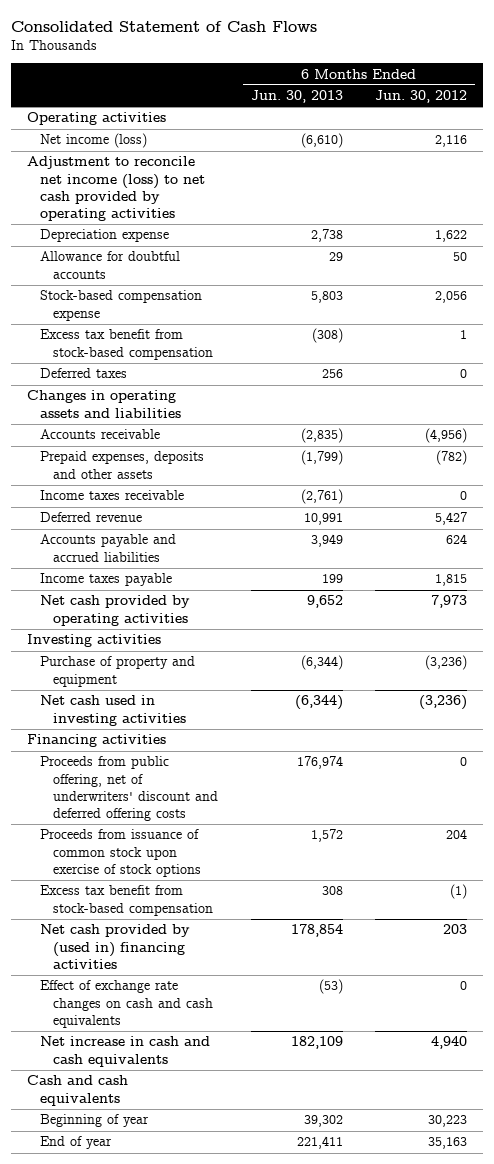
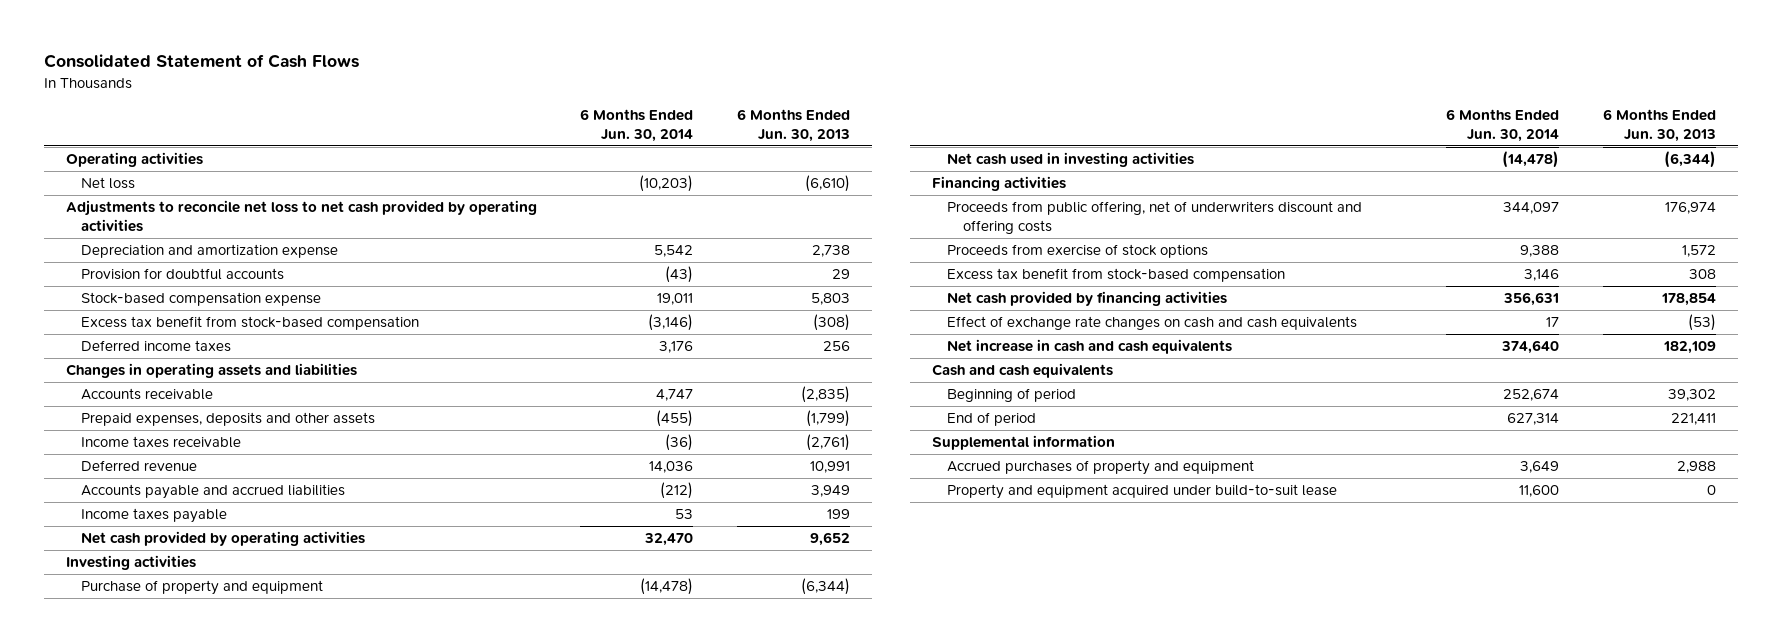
[374,90,467,104] Jun. 30, 2012 -> none
none -> [580,109,694,142] 6 Months Ended Jun. 30, 2014
[40,133,148,149] Net income (loss) -> [81,177,136,190] Net loss
[26,156,206,221] Adjustment to reconcile net income (loss) to net cash provided by operating activities -> [65,200,537,232] Adjustments to reconcile net loss to net cash provided by operating activities
[40,229,170,243] Depreciation expense -> [81,244,339,259] Depreciation and amortization expense
[40,251,181,279] Allowance for doubtful accounts -> [81,268,285,281] Provision for doubtful accounts
[40,368,128,379] Deferred taxes -> [81,340,232,353] Deferred income taxes
[40,756,219,821] Proceeds from public offering, net of underwriters' discount and deferred offering costs -> [947,201,1363,234] Proceeds from public offering, net of underwriters discount and offering costs
[40,829,202,877] Proceeds from issuance of common stock upon exercise of stock options -> [947,244,1209,259] Proceeds from exercise of stock options
[40,924,191,969] Net cash provided by (used in) financing activities -> [947,291,1228,307] Net cash provided by financing activities
[40,1114,150,1128] Beginning of year -> [947,388,1077,403] Beginning of period
[40,1136,113,1150] End of year -> [947,412,1037,427] End of period
none -> [931,435,1115,451] Supplemental information
none -> [947,460,1255,476] Accrued purchases of property and equipment
none -> [947,484,1338,500] Property and equipment acquired under build-to-suit lease

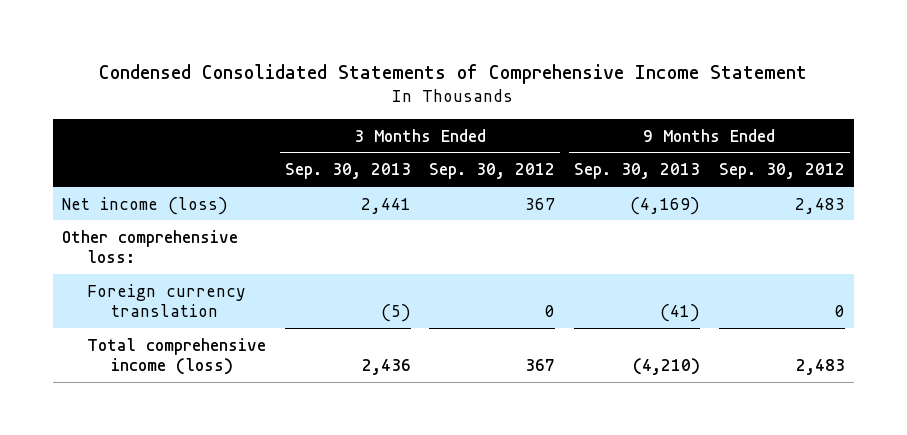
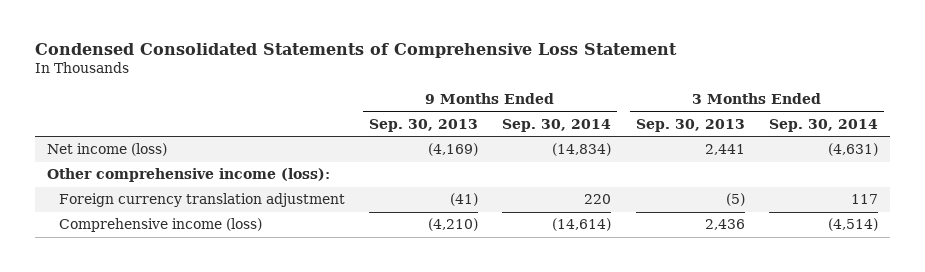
[99,64,808,85] Condensed Consolidated Statements of Comprehensive Income Statement -> [34,43,677,59] Condensed Consolidated Statements of Comprehensive Loss Statement
[429,163,556,180] Sep. 30, 2012 -> none
[718,163,845,180] Sep. 30, 2012 -> none
none -> [502,118,612,132] Sep. 30, 2014
none -> [769,118,879,132] Sep. 30, 2014
[62,229,239,263] Other comprehensive loss: -> [46,168,330,183] Other comprehensive income (loss):
[86,283,246,317] Foreign currency translation -> [58,193,345,208] Foreign currency translation adjustment
[86,337,266,375] Total comprehensive income (loss) -> [58,218,262,233] Comprehensive income (loss)

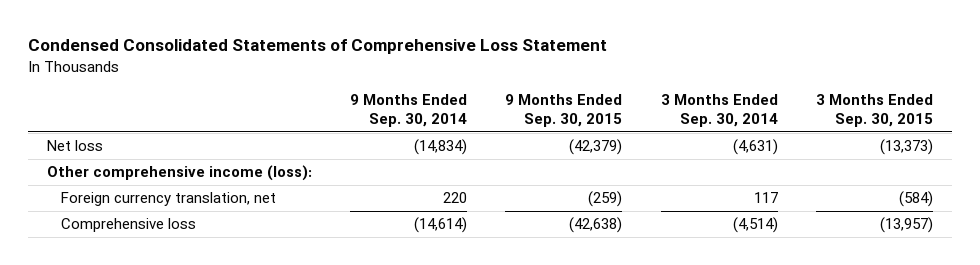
[369,118,479,132] Sep. 30, 2013 -> none
[635,118,745,132] Sep. 30, 2013 -> none
none -> [505,93,623,128] 9 Months Ended Sep. 30, 2015
none -> [815,93,933,128] 3 Months Ended Sep. 30, 2015
[46,143,167,157] Net income (loss) -> [47,140,104,152] Net loss
[58,193,345,208] Foreign currency translation adjustment -> [60,192,276,207] Foreign currency translation, net
[58,218,262,233] Comprehensive income (loss) -> [60,218,196,233] Comprehensive loss

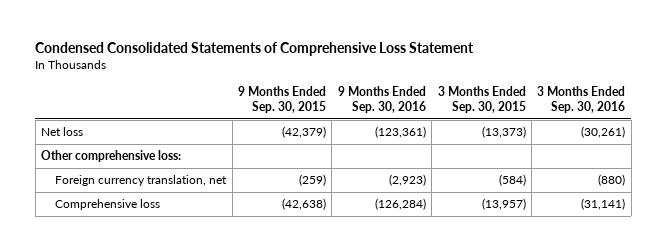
[350,93,468,128] 9 Months Ended Sep. 30, 2014 -> none
[660,93,778,128] 3 Months Ended Sep. 30, 2014 -> none
none -> [337,86,426,114] 9 Months Ended Sep. 30, 2016
none -> [537,86,626,114] 3 Months Ended Sep. 30, 2016
[47,165,313,182] Other comprehensive income (loss): -> [41,149,182,162] Other comprehensive loss:

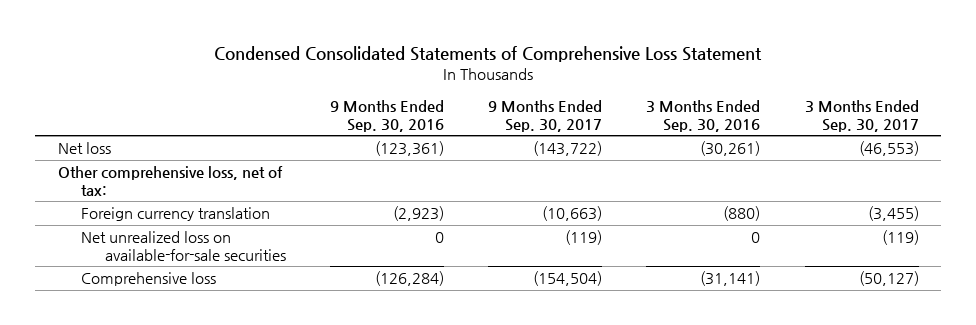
[238,86,327,114] 9 Months Ended Sep. 30, 2015 -> none
[437,86,526,114] 3 Months Ended Sep. 30, 2015 -> none
none -> [488,100,603,132] 9 Months Ended Sep. 30, 2017
none -> [804,100,919,132] 3 Months Ended Sep. 30, 2017
[41,149,182,162] Other comprehensive loss: -> [57,166,283,196] Other comprehensive loss, net of tax:
[55,174,228,186] Foreign currency translation, net -> [81,207,271,222] Foreign currency translation
none -> [81,231,286,261] Net unrealized loss on available-for-sale securities

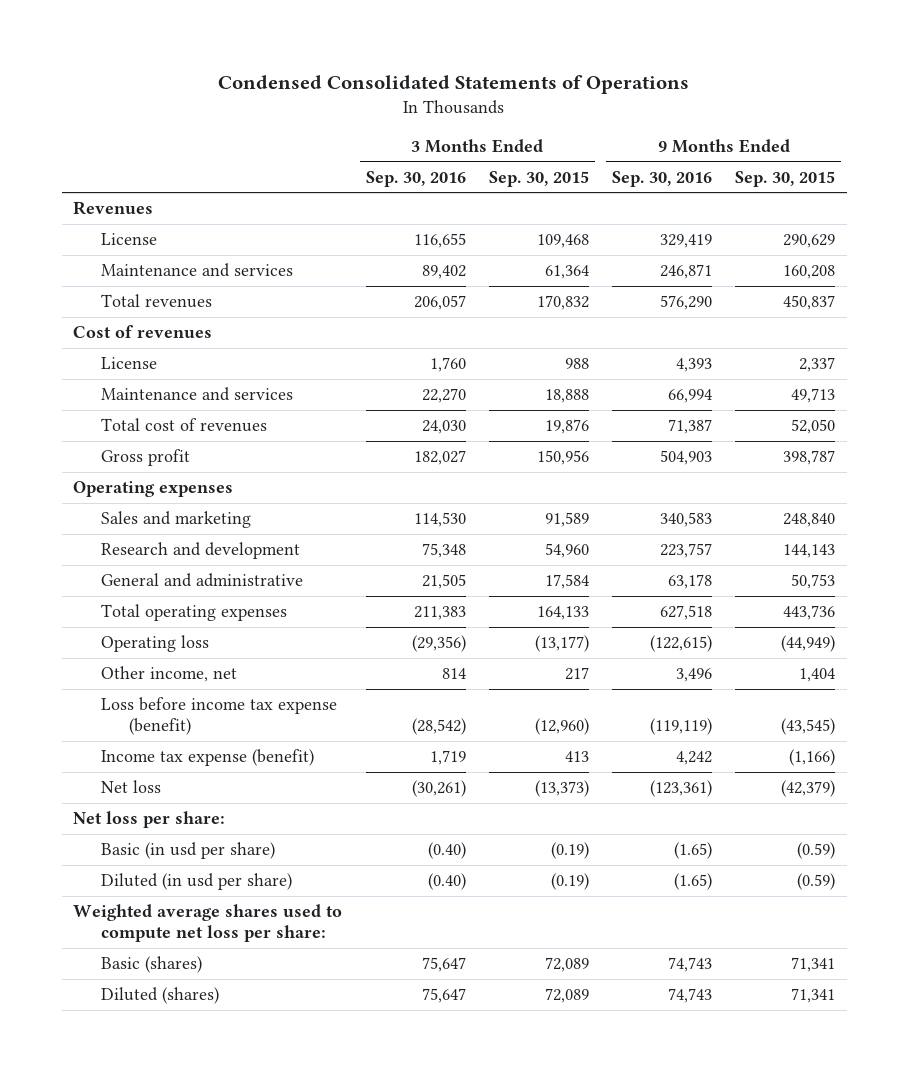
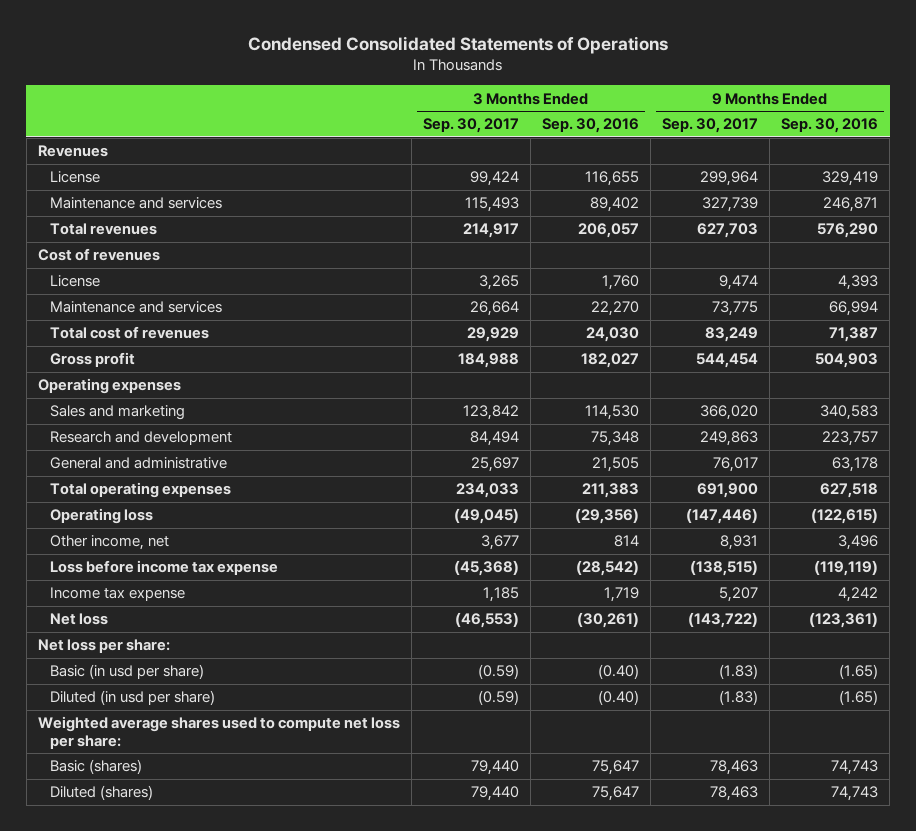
[488,170,589,187] Sep. 30, 2015 -> none
[735,170,836,187] Sep. 30, 2015 -> none
none -> [422,118,519,134] Sep. 30, 2017
none -> [662,118,759,134] Sep. 30, 2017
[101,697,338,736] Loss before income tax expense (benefit) -> [49,560,278,576] Loss before income tax expense
[101,749,315,767] Income tax expense (benefit) -> [49,587,185,602] Income tax expense

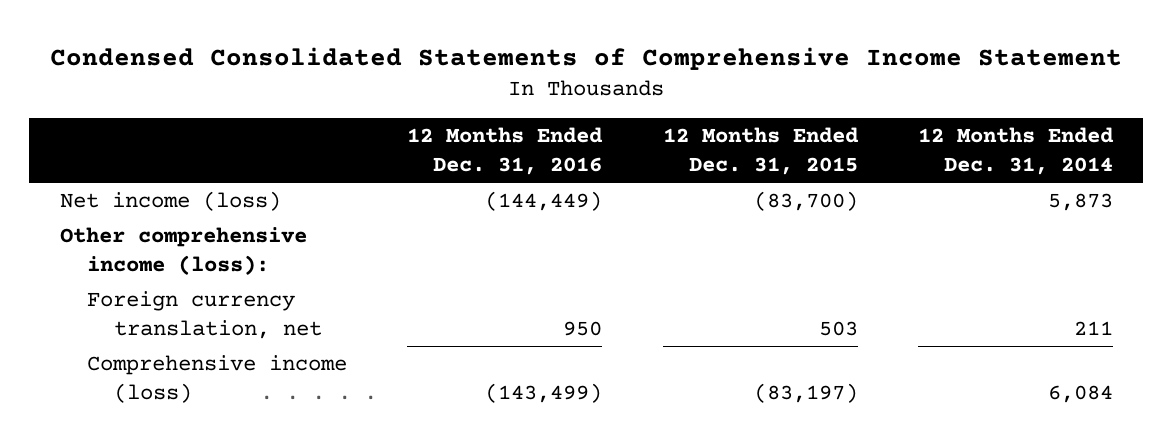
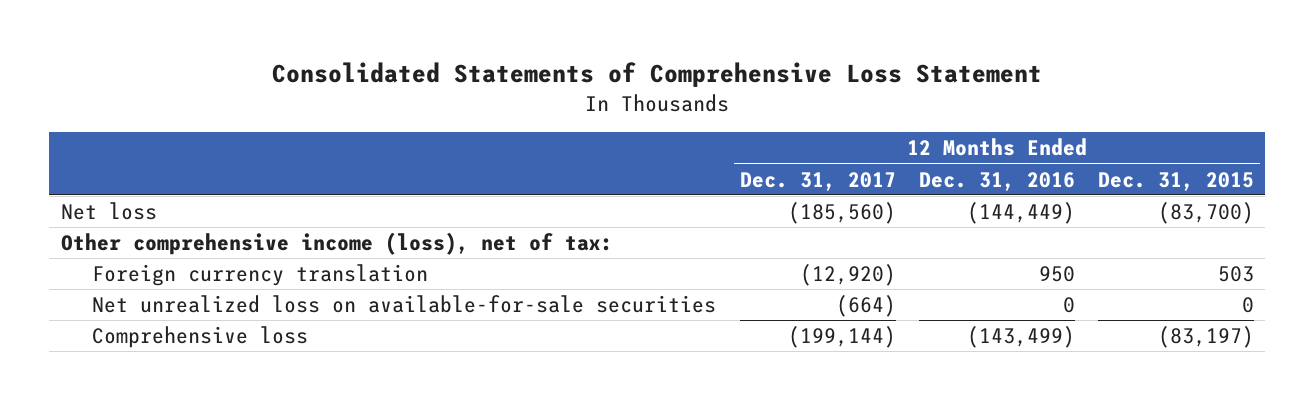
[50,46,1123,70] Condensed Consolidated Statements of Comprehensive Income Statement -> [272,62,1043,88] Consolidated Statements of Comprehensive Loss Statement
[918,127,1115,176] 12 Months Ended Dec. 31, 2014 -> none
none -> [739,171,896,191] Dec. 31, 2017
[59,191,281,212] Net income (loss) -> [60,202,157,221] Net loss
[59,227,307,276] Other comprehensive income (loss): -> [60,232,613,256] Other comprehensive income (loss), net of tax:
[86,291,323,340] Foreign currency translation, net -> [92,264,429,287] Foreign currency translation
none -> [92,295,717,314] Net unrealized loss on available-for-sale securities
[86,355,347,404] Comprehensive income (loss) -> [92,326,309,349] Comprehensive loss

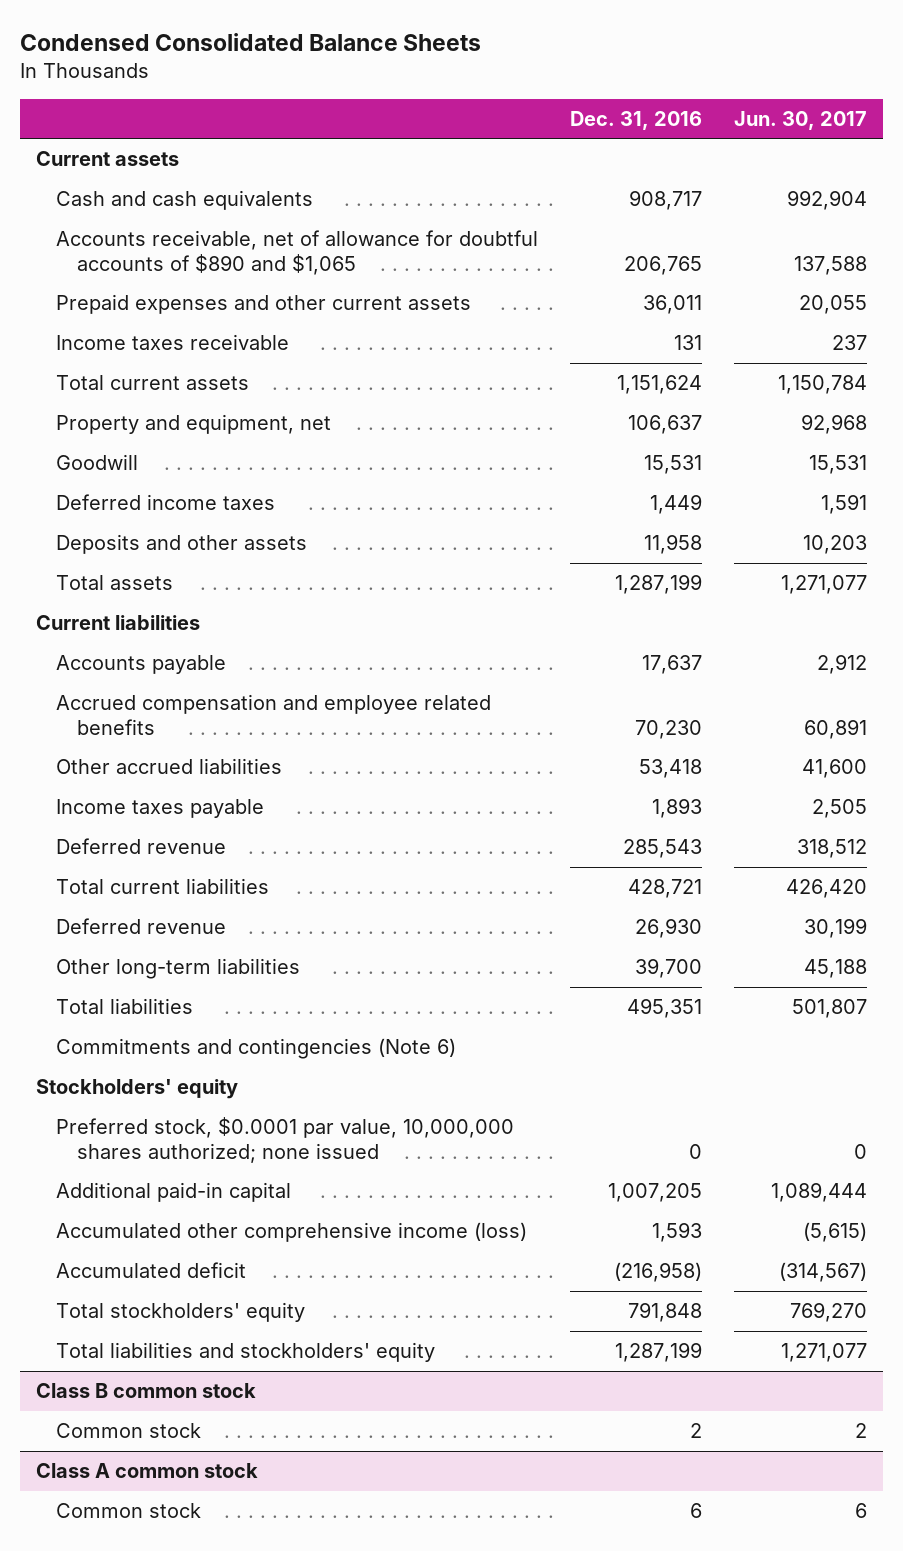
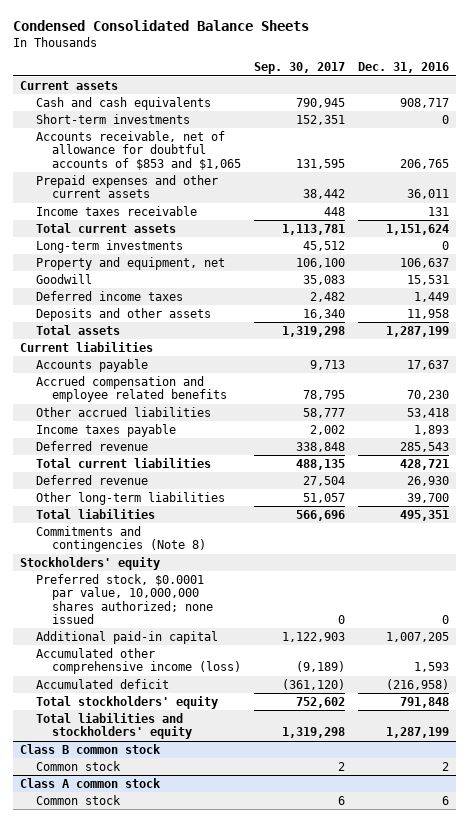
[734,110,868,130] Jun. 30, 2017 -> none
none -> [253,62,345,75] Sep. 30, 2017
none -> [35,113,190,124] Short-term investments
[56,230,539,275] Accounts receivable, net of allowance for doubtful accounts of $890 and $1,065 -> [35,130,241,170] Accounts receivable, net of allowance for doubtful accounts of $853 and $1,065
none -> [35,239,183,253] Long-term investments
[56,1038,457,1060] Commitments and contingencies (Note 6) -> [35,525,206,553] Commitments and contingencies (Note 8)

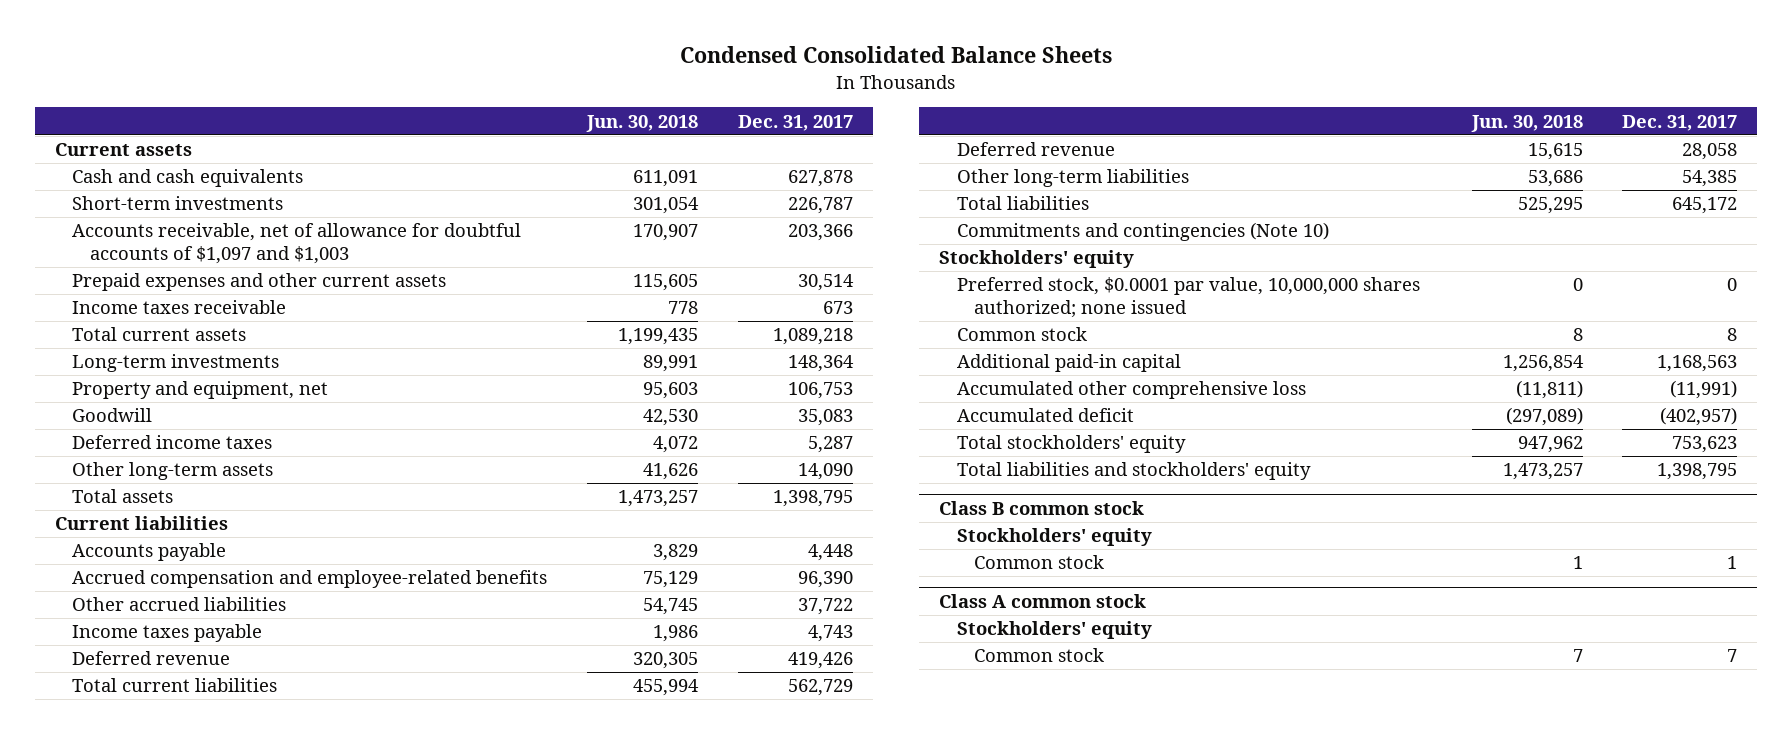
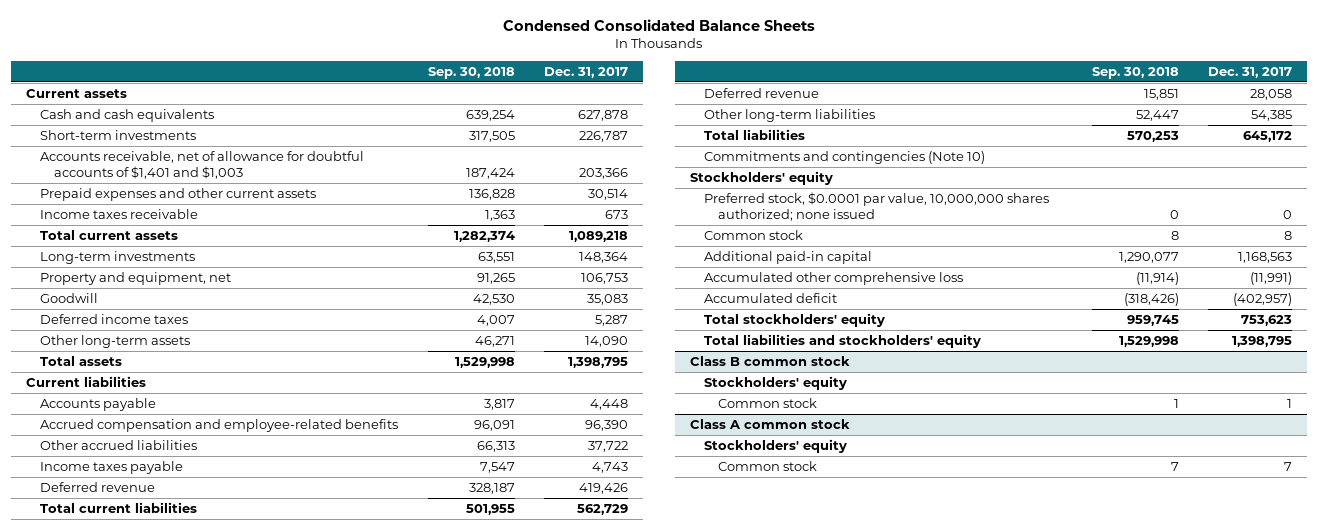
[585,114,698,132] Jun. 30, 2018 -> none
none -> [427,66,515,79] Sep. 30, 2018
[72,223,522,264] Accounts receivable, net of allowance for doubtful accounts of $1,097 and $1,003 -> [40,150,365,180] Accounts receivable, net of allowance for doubtful accounts of $1,401 and $1,003

